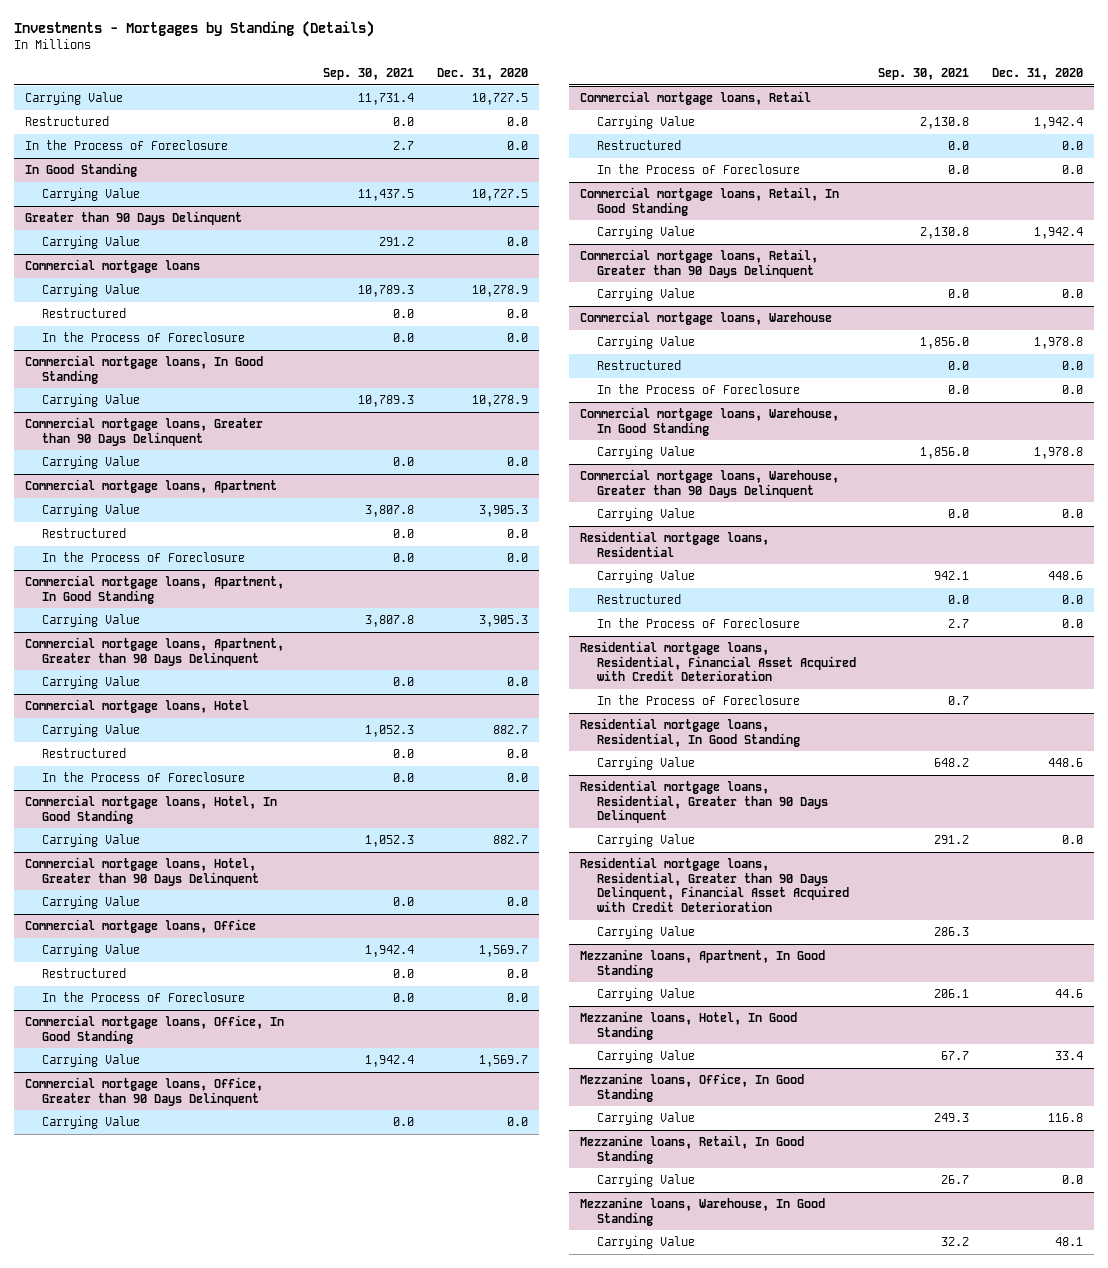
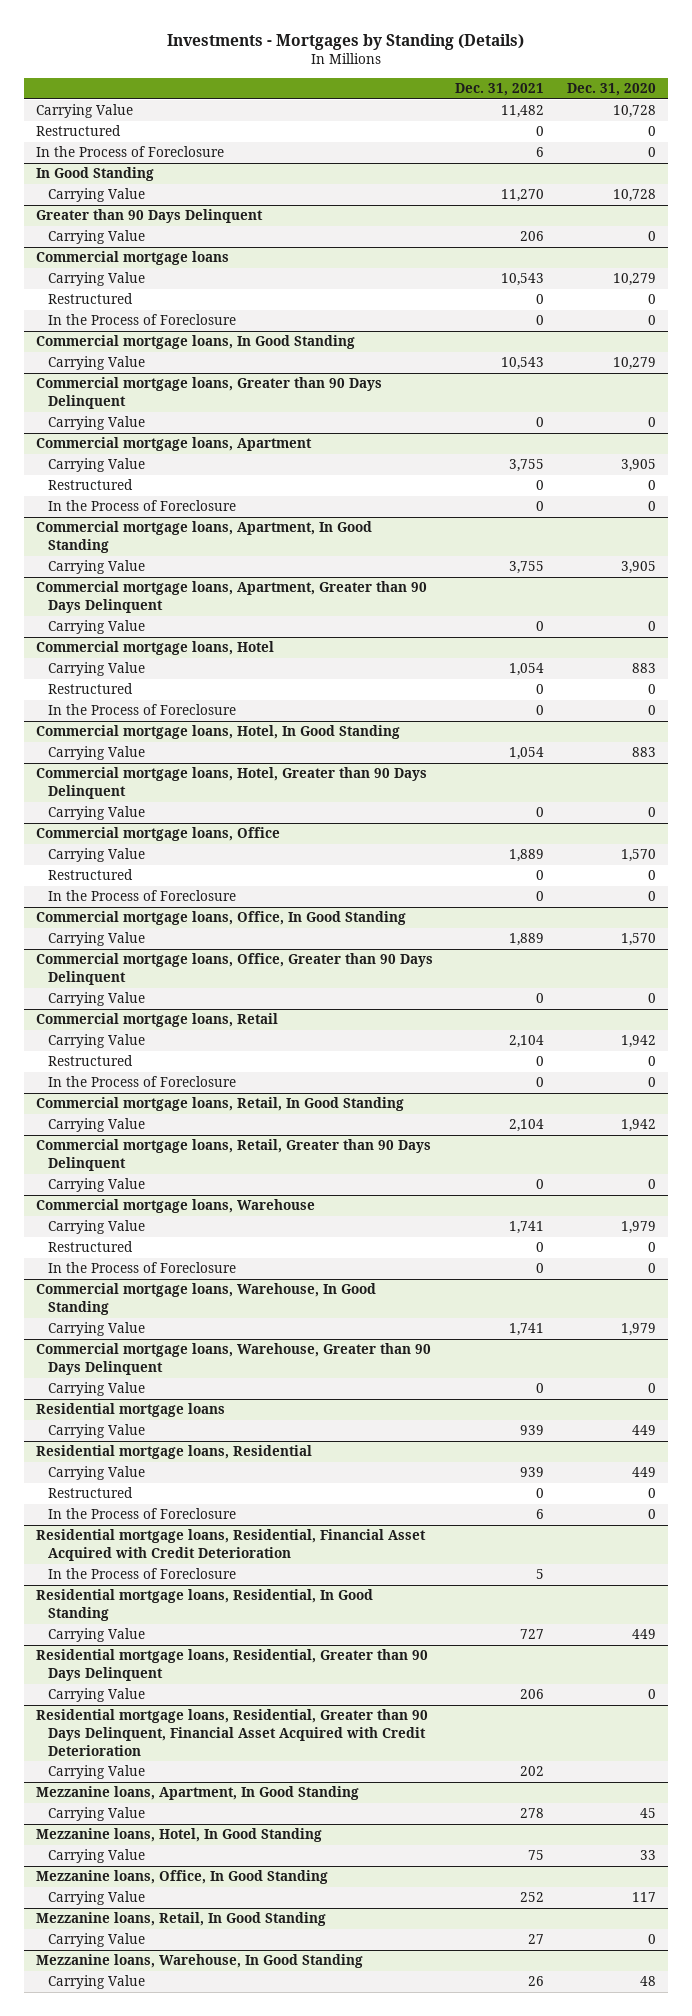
[323,68,415,81] Sep. 30, 2021 -> none
none -> [455,83,545,97] Dec. 31, 2021
[471,93,528,106] 10,727.5 -> [613,105,657,119] 10,728
[506,117,528,127] 0.0 -> [648,126,657,137] 0
[506,141,528,151] 0.0 -> [648,147,657,158] 0
[471,189,528,202] 10,727.5 -> [613,189,657,203] 10,728
[506,237,528,247] 0.0 -> [648,231,657,242] 0
[471,285,528,298] 10,278.9 -> [613,273,657,287] 10,279
[506,309,528,319] 0.0 -> [648,294,657,305] 0
[506,333,528,343] 0.0 -> [648,315,657,326] 0
[471,395,528,408] 10,278.9 -> [613,357,657,371] 10,279
[506,457,528,467] 0.0 -> [648,417,657,428] 0
[478,505,528,518] 3,905.3 -> [621,459,657,473] 3,905
[506,529,528,539] 0.0 -> [648,480,657,491] 0
[506,553,528,563] 0.0 -> [648,501,657,512] 0
[478,615,528,628] 3,905.3 -> [621,561,657,575] 3,905
[506,677,528,687] 0.0 -> [648,621,657,632] 0
[492,725,528,735] 882.7 -> [632,663,657,674] 883
[506,749,528,759] 0.0 -> [648,684,657,695] 0
[506,773,528,783] 0.0 -> [648,705,657,716] 0
[492,835,528,845] 882.7 -> [632,747,657,758] 883
[506,897,528,907] 0.0 -> [648,807,657,818] 0
[478,945,528,958] 1,569.7 -> [621,849,657,863] 1,570
[506,969,528,979] 0.0 -> [648,870,657,881] 0
[506,993,528,1003] 0.0 -> [648,891,657,902] 0
[478,1055,528,1068] 1,569.7 -> [621,933,657,947] 1,570
[506,1117,528,1127] 0.0 -> [648,993,657,1004] 0
[1033,117,1083,130] 1,942.4 -> [621,1035,657,1049] 1,942
[1061,141,1083,151] 0.0 -> [648,1056,657,1067] 0
[1061,165,1083,175] 0.0 -> [648,1077,657,1088] 0
[1033,227,1083,240] 1,942.4 -> [621,1119,657,1133] 1,942
[1061,289,1083,299] 0.0 -> [648,1179,657,1190] 0
[1033,337,1083,350] 1,978.8 -> [621,1221,657,1235] 1,979
[1061,361,1083,371] 0.0 -> [648,1242,657,1253] 0
[1061,385,1083,395] 0.0 -> [648,1263,657,1274] 0
[1033,447,1083,460] 1,978.8 -> [621,1323,657,1337] 1,979
[1061,509,1083,519] 0.0 -> [648,1383,657,1394] 0
none -> [35,1403,225,1418] Residential mortgage loans
none -> [47,1424,145,1439] Carrying Value
[1047,571,1083,581] 448.6 -> [632,1467,657,1478] 449
[1061,595,1083,605] 0.0 -> [648,1488,657,1499] 0
[1061,619,1083,629] 0.0 -> [648,1509,657,1520] 0
[1047,758,1083,768] 448.6 -> [632,1629,657,1640] 449
[1061,835,1083,845] 0.0 -> [648,1689,657,1700] 0
[1054,989,1083,999] 44.6 -> [640,1808,657,1819] 45
[1054,1051,1083,1061] 33.4 -> [640,1850,657,1861] 33
[1047,1113,1083,1123] 116.8 -> [632,1892,657,1903] 117
[1061,1175,1083,1185] 0.0 -> [648,1934,657,1945] 0
[1054,1237,1083,1247] 48.1 -> [640,1976,657,1987] 48

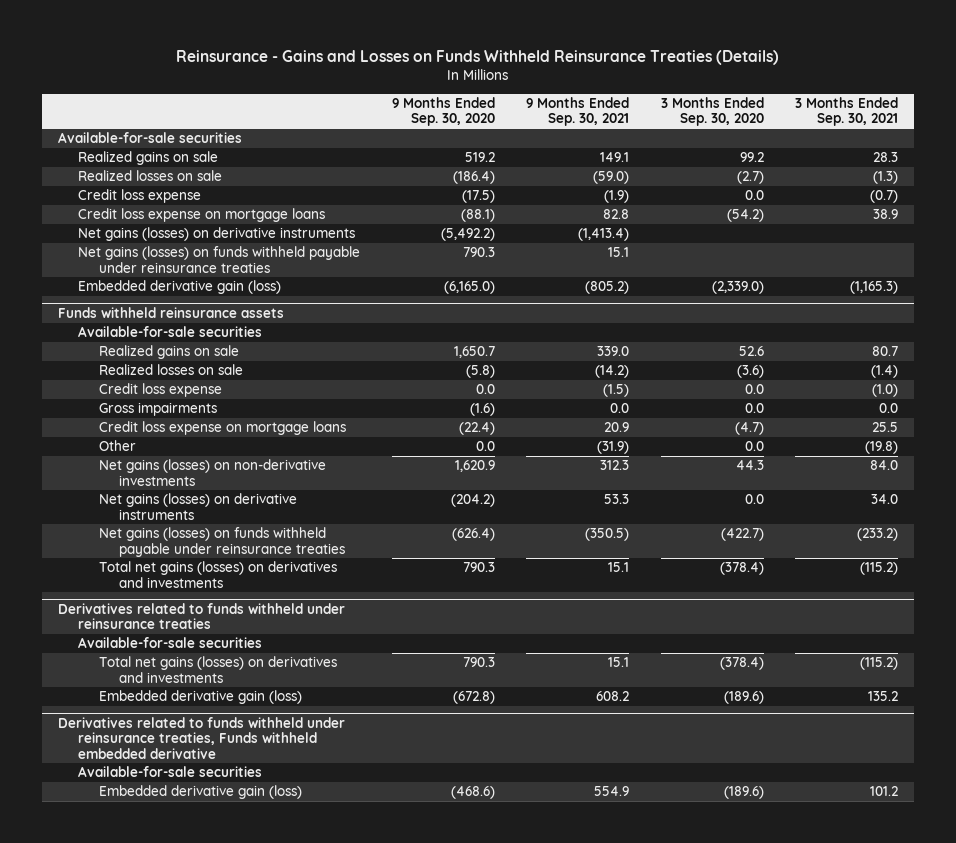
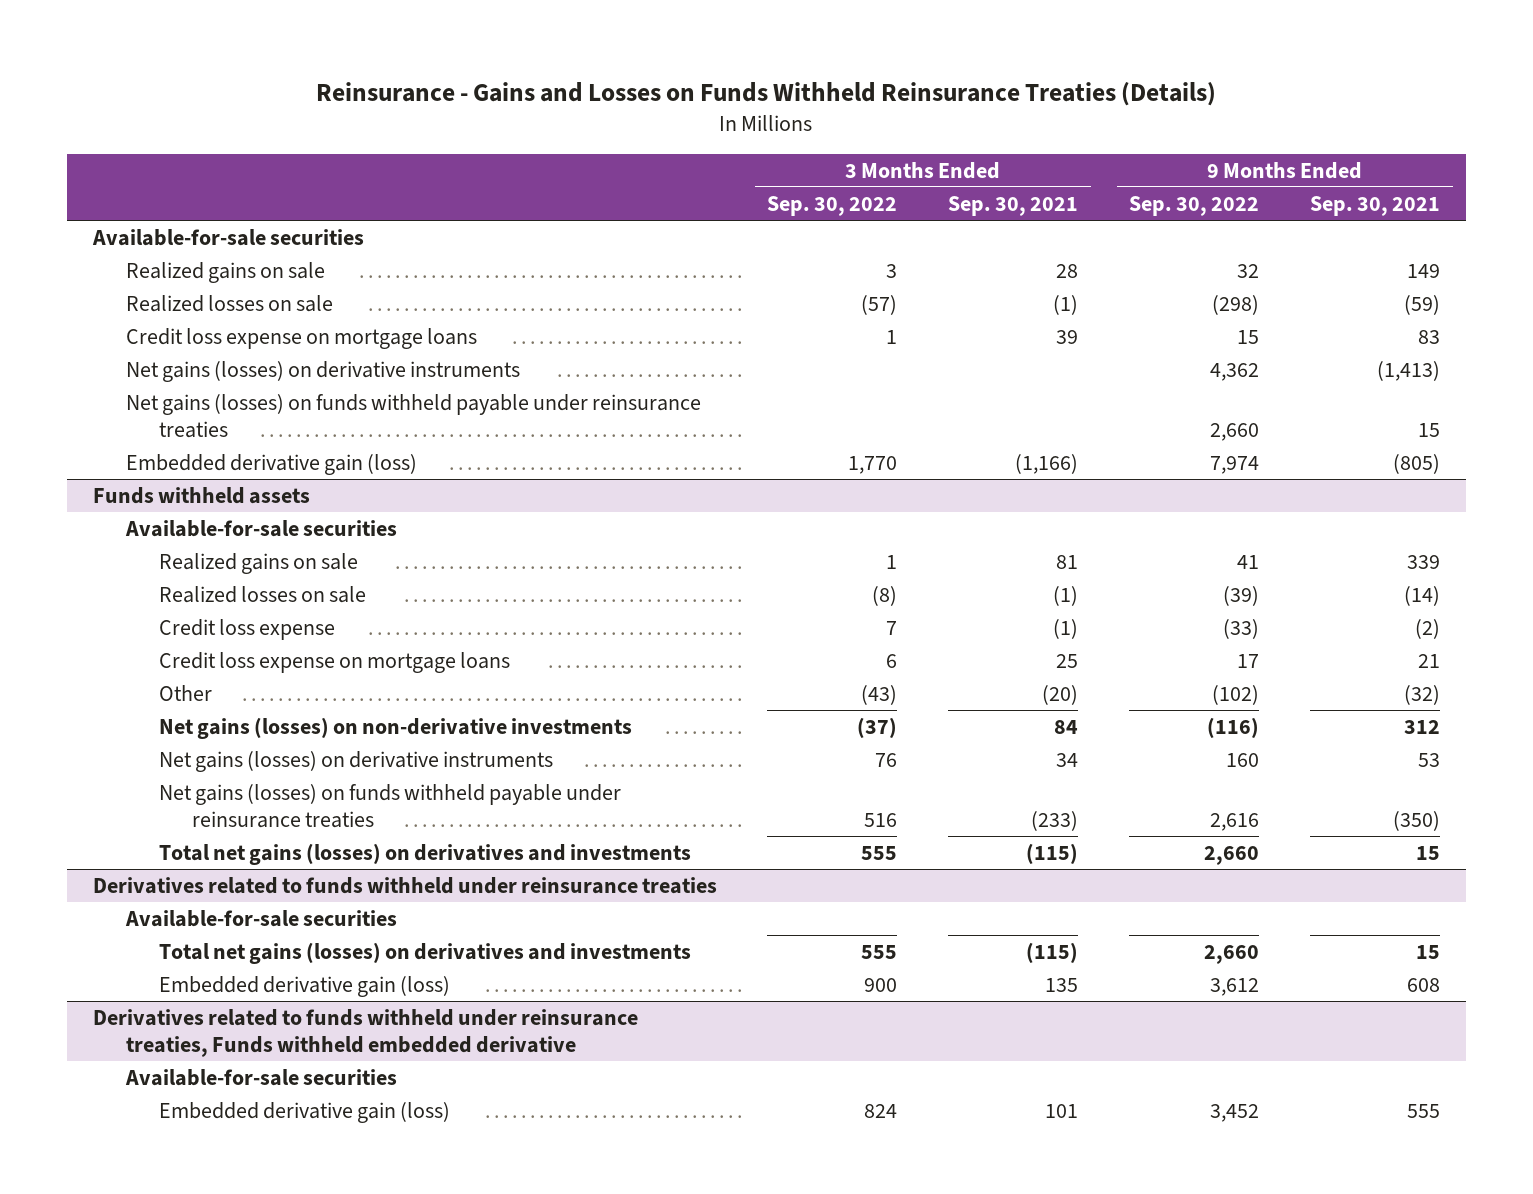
[391,96,495,127] 9 Months Ended Sep. 30, 2020 -> none
[660,96,764,127] 3 Months Ended Sep. 30, 2020 -> none
none -> [767,195,898,216] Sep. 30, 2022
none -> [1129,195,1260,216] Sep. 30, 2022
[78,189,202,204] Credit loss expense -> none
[600,152,630,163] 149.1 -> [1407,264,1441,279] 149
[873,152,899,163] 28.3 -> [1056,264,1079,279] 28
[593,171,630,185] (59.0) -> [1404,295,1441,316] (59)
[873,171,899,185] (1.3) -> [1053,295,1079,316] (1)
[603,209,630,220] 82.8 -> [1418,330,1441,345] 83
[873,209,899,220] 38.9 -> [1056,330,1079,345] 39
[578,228,630,242] (1,413.4) -> [1377,361,1441,382] (1,413)
[608,247,630,258] 15.1 -> [1418,423,1441,438] 15
[585,281,630,295] (805.2) -> [1393,454,1441,475] (805)
[850,281,899,295] (1,165.3) -> [1015,454,1079,475] (1,166)
[57,306,284,318] Funds withheld reinsurance assets -> [92,487,310,505] Funds withheld assets
[98,402,217,417] Gross impairments -> none
[597,346,630,357] 339.0 -> [1407,555,1441,570] 339
[872,346,899,357] 80.7 -> [1056,555,1079,570] 81
[595,365,630,379] (14.2) -> [1404,586,1441,607] (14)
[871,365,899,379] (1.4) -> [1053,586,1079,607] (1)
[603,384,630,398] (1.5) -> [1415,619,1441,640] (2)
[872,384,899,398] (1.0) -> [1053,619,1079,640] (1)
[604,422,630,433] 20.9 -> [1418,654,1441,669] 21
[872,422,899,433] 25.5 -> [1056,654,1079,669] 25
[597,441,630,455] (31.9) -> [1404,685,1441,706] (32)
[865,441,899,455] (19.8) -> [1042,685,1079,706] (20)
[600,460,630,471] 312.3 -> [1404,720,1441,735] 312
[870,460,899,471] 84.0 -> [1054,720,1079,735] 84
[604,494,630,505] 53.3 -> [1418,753,1441,768] 53
[871,494,899,505] 34.0 -> [1056,753,1079,768] 34
[585,528,630,542] (350.5) -> [1393,811,1441,832] (350)
[857,528,899,542] (233.2) -> [1031,811,1079,832] (233)
[608,562,630,573] 15.1 -> [1416,846,1441,861] 15
[860,562,899,576] (115.2) -> [1026,843,1079,865] (115)
[608,657,630,668] 15.1 -> [1416,945,1441,960] 15
[860,657,899,671] (115.2) -> [1026,942,1079,964] (115)
[596,691,630,702] 608.2 -> [1407,978,1441,993] 608
[868,691,899,702] 135.2 -> [1045,978,1079,993] 135
[594,786,630,797] 554.9 -> [1407,1104,1441,1119] 555
[870,786,899,797] 101.2 -> [1045,1104,1079,1119] 101

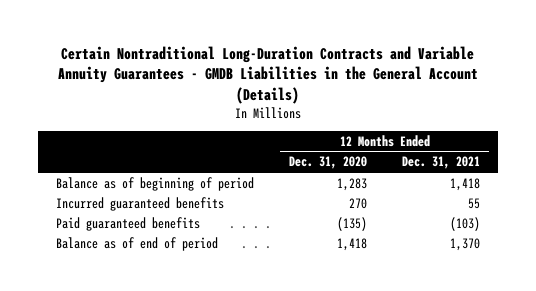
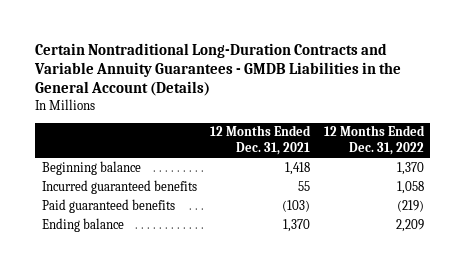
[289,156,368,170] Dec. 31, 2020 -> none
none -> [323,125,425,156] 12 Months Ended Dec. 31, 2022
[55,176,254,191] Balance as of beginning of period -> [42,160,142,175] Beginning balance
[55,236,218,251] Balance as of end of period -> [42,217,125,232] Ending balance

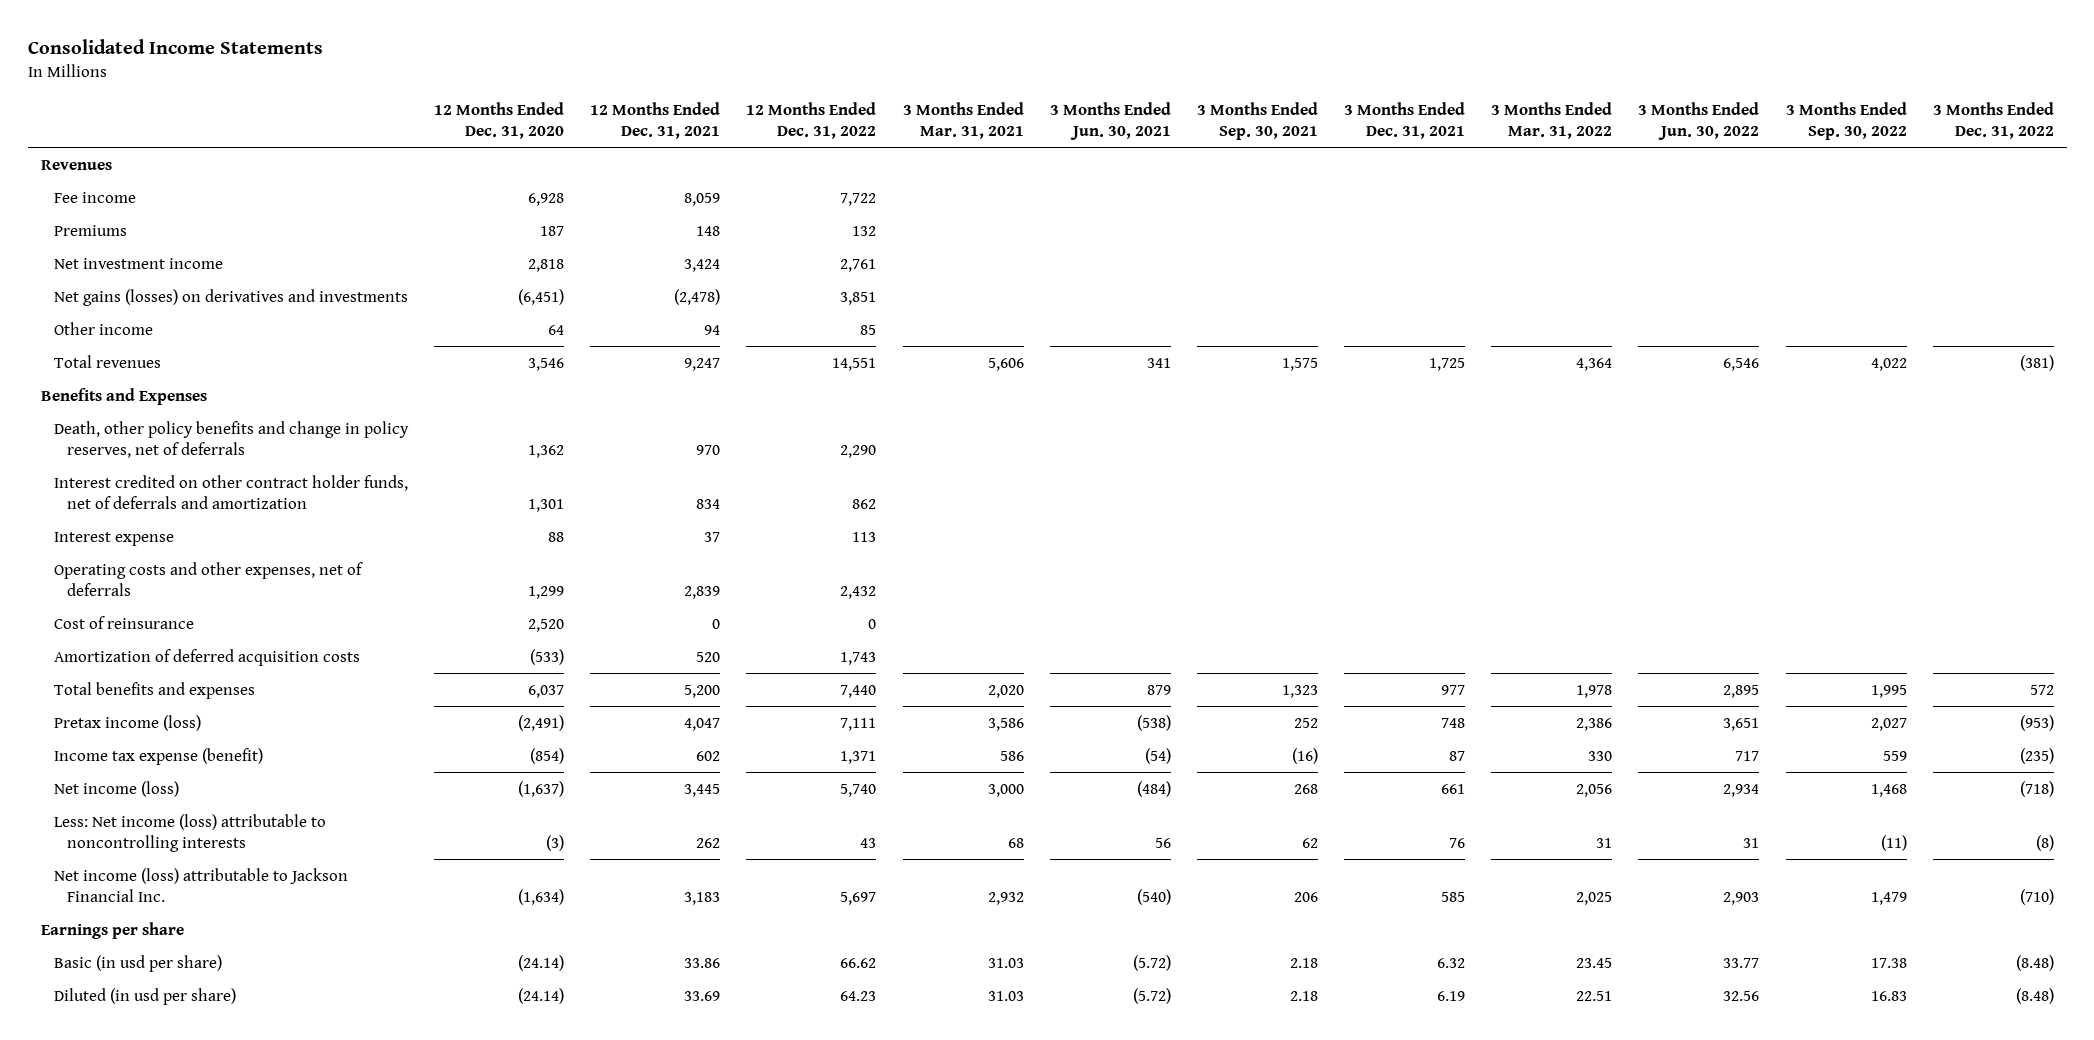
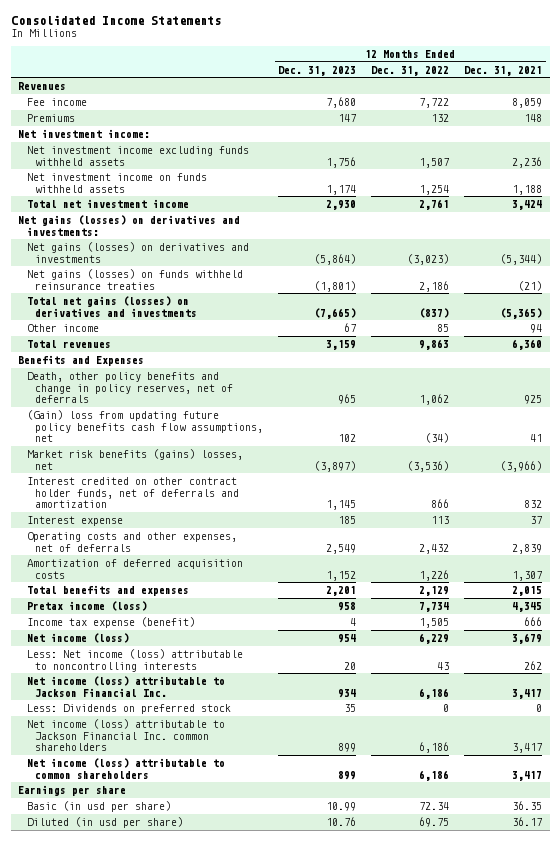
[434,102,565,140] 12 Months Ended Dec. 31, 2020 -> none
[902,102,1024,140] 3 Months Ended Mar. 31, 2021 -> none
[1049,102,1171,141] 3 Months Ended Jun. 30, 2021 -> none
[1196,102,1318,141] 3 Months Ended Sep. 30, 2021 -> none
[1344,102,1466,140] 3 Months Ended Dec. 31, 2021 -> none
[1491,102,1613,140] 3 Months Ended Mar. 31, 2022 -> none
[1638,102,1760,141] 3 Months Ended Jun. 30, 2022 -> none
[1785,102,1907,141] 3 Months Ended Sep. 30, 2022 -> none
[1932,102,2054,140] 3 Months Ended Dec. 31, 2022 -> none
none -> [278,65,357,76] Dec. 31, 2023
none -> [18,129,151,139] Net investment income:
none -> [26,146,249,166] Net investment income excluding funds withheld assets
none -> [26,173,207,193] Net investment income on funds withheld assets
[53,257,223,269] Net investment income -> [26,199,189,209] Total net investment income
none -> [18,215,241,236] Net gains (losses) on derivatives and investments:
[674,288,721,305] (2,478) -> [500,253,543,265] (5,344)
[840,291,877,305] 3,851 -> [407,253,450,265] (3,023)
none -> [26,269,243,290] Net gains (losses) on funds withheld reinsurance treaties
none -> [26,296,198,317] Total net gains (losses) on derivatives and investments
[684,357,721,371] 9,247 -> [512,339,543,351] 6,360
[832,357,877,371] 14,551 -> [419,339,450,351] 9,863
[696,444,721,455] 970 -> [524,395,543,405] 925
[840,444,877,458] 2,290 -> [419,394,450,406] 1,062
none -> [26,410,264,443] (Gain) loss from updating future policy benefits cash flow assumptions, net
none -> [26,449,243,470] Market risk benefits (gains) losses, net
[696,498,721,509] 834 -> [524,500,543,509] 832
[852,498,877,509] 862 -> [431,499,450,509] 866
[53,615,194,629] Cost of reinsurance -> none
[696,651,721,662] 520 -> [512,570,543,581] 1,307
[840,651,877,665] 1,743 -> [419,569,450,581] 1,226
[684,684,721,698] 5,200 -> [512,586,543,597] 2,015
[840,684,877,698] 7,440 -> [419,586,450,597] 2,129
[684,717,721,731] 4,047 -> [512,602,543,613] 4,345
[840,717,877,731] 7,111 -> [419,602,450,613] 7,734
[696,750,721,761] 602 -> [524,617,543,627] 666
[840,750,877,764] 1,371 -> [419,618,450,629] 1,505
[684,783,721,797] 3,445 -> [512,633,543,645] 3,679
[840,783,877,797] 5,740 -> [419,633,450,645] 6,229
[684,891,721,905] 3,183 -> [512,688,543,699] 3,417
[840,891,877,905] 5,697 -> [419,687,450,699] 6,186
none -> [26,704,231,715] Less: Dividends on preferred stock
none -> [26,719,225,752] Net income (loss) attributable to Jackson Financial Inc. common shareholders
none -> [26,758,225,779] Net income (loss) attributable to common shareholders
[684,957,721,968] 33.86 -> [512,801,543,811] 36.35
[840,957,877,968] 66.62 -> [419,802,450,811] 72.34
[684,990,721,1001] 33.69 -> [512,817,543,827] 36.17
[840,990,877,1001] 64.23 -> [419,817,450,828] 69.75

